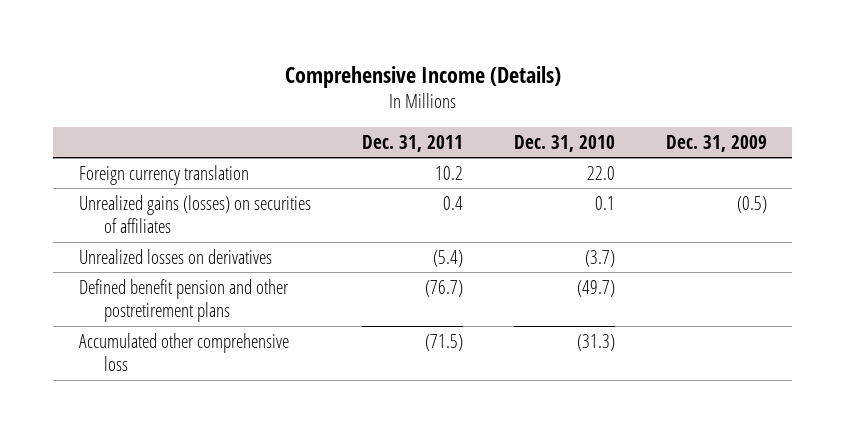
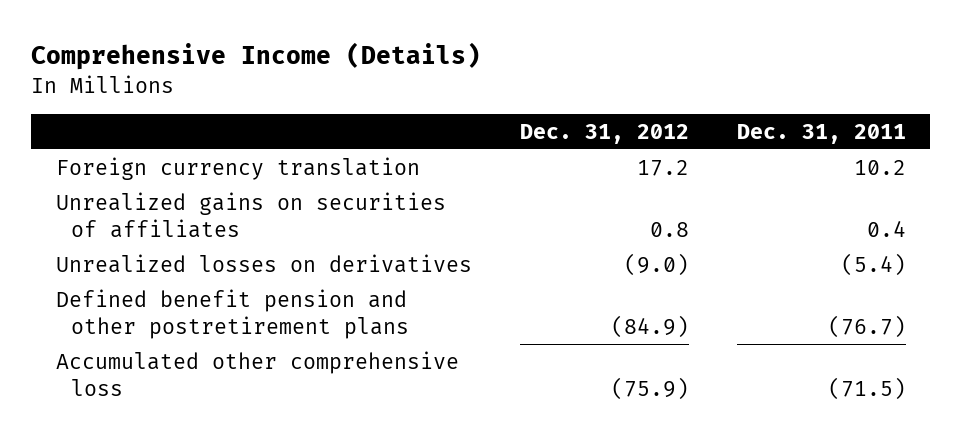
[513,135,615,153] Dec. 31, 2010 -> none
[665,135,767,153] Dec. 31, 2009 -> none
none -> [519,123,689,144] Dec. 31, 2012
[78,194,311,234] Unrealized gains (losses) on securities of affiliates -> [55,191,446,239] Unrealized gains on securities of affiliates

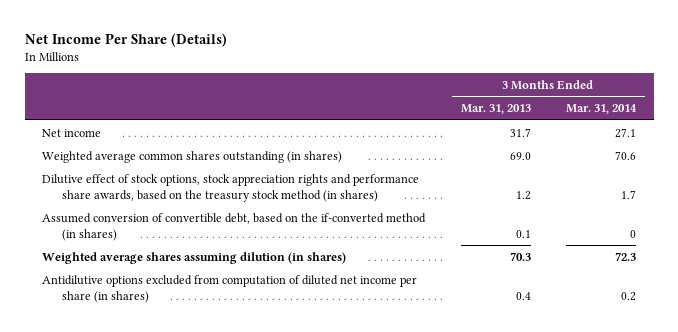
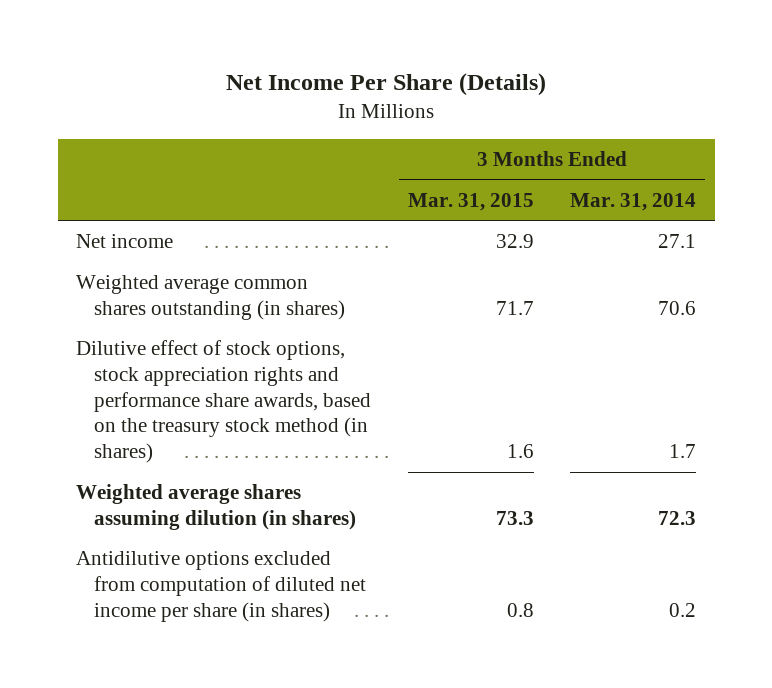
[460,103,531,114] Mar. 31, 2013 -> none
none -> [407,192,534,211] Mar. 31, 2015
[42,212,427,241] Assumed conversion of convertible debt, based on the if-converted method (in shares) -> none

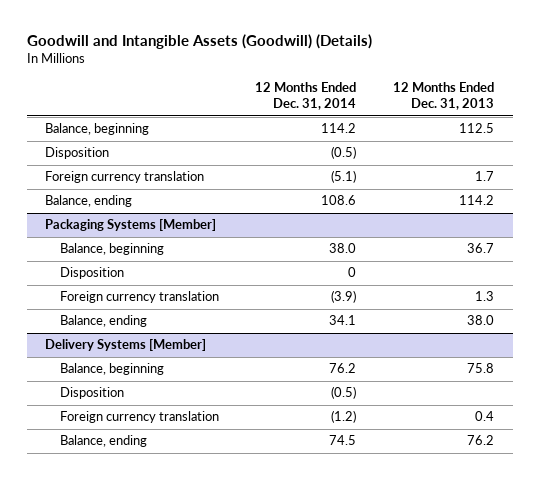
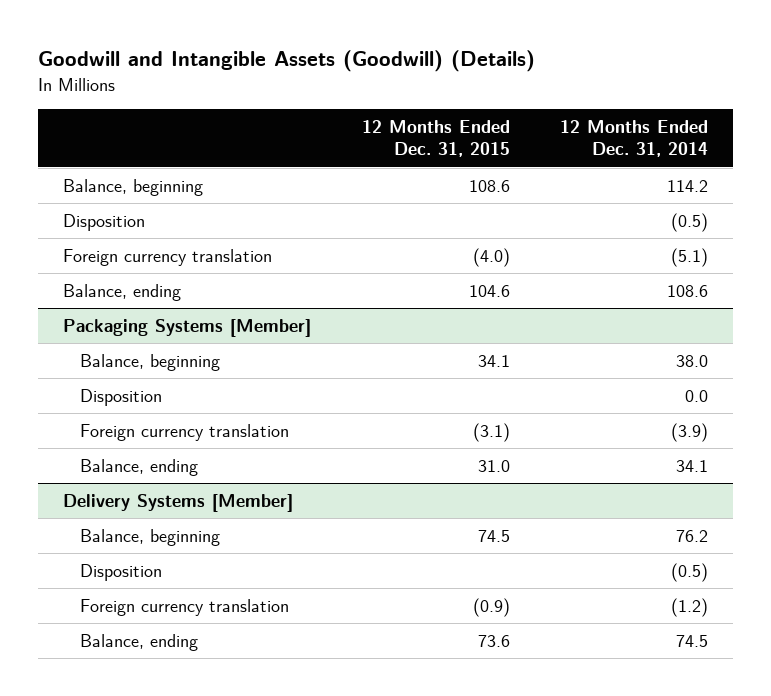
[393,82,495,111] 12 Months Ended Dec. 31, 2013 -> none
none -> [361,119,510,158] 12 Months Ended Dec. 31, 2015
[348,267,357,278] 0 -> [685,389,709,402] 0.0

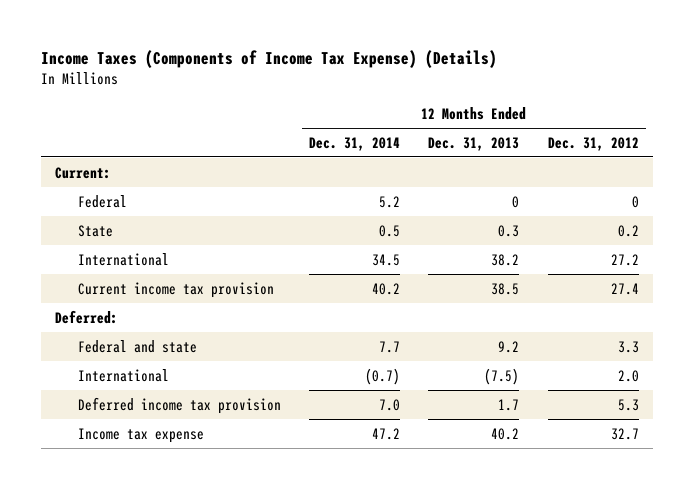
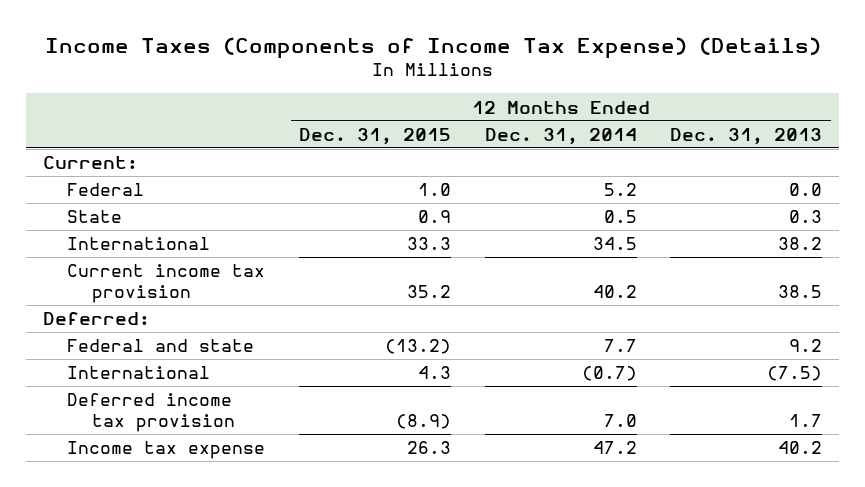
[547,136,639,151] Dec. 31, 2012 -> none
none -> [298,127,451,145] Dec. 31, 2015
[512,195,520,208] 0 -> [789,183,823,197] 0.0

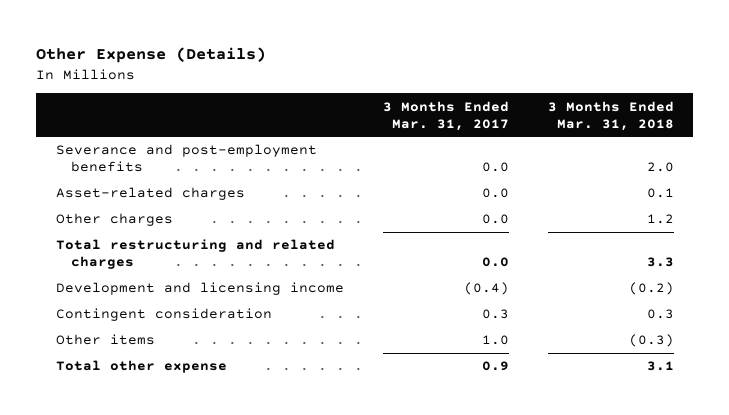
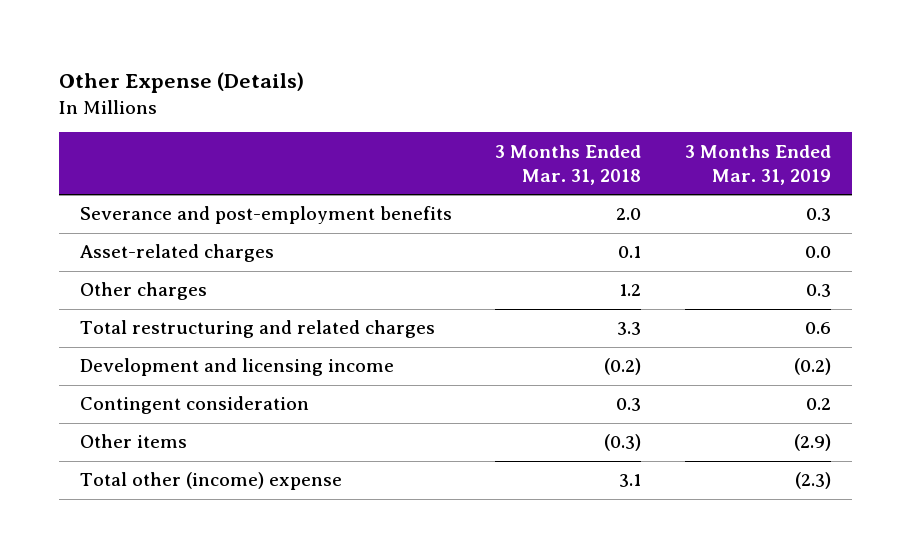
[382,100,509,131] 3 Months Ended Mar. 31, 2017 -> none
none -> [684,144,831,185] 3 Months Ended Mar. 31, 2019
[55,360,227,374] Total other expense -> [80,472,343,491] Total other (income) expense

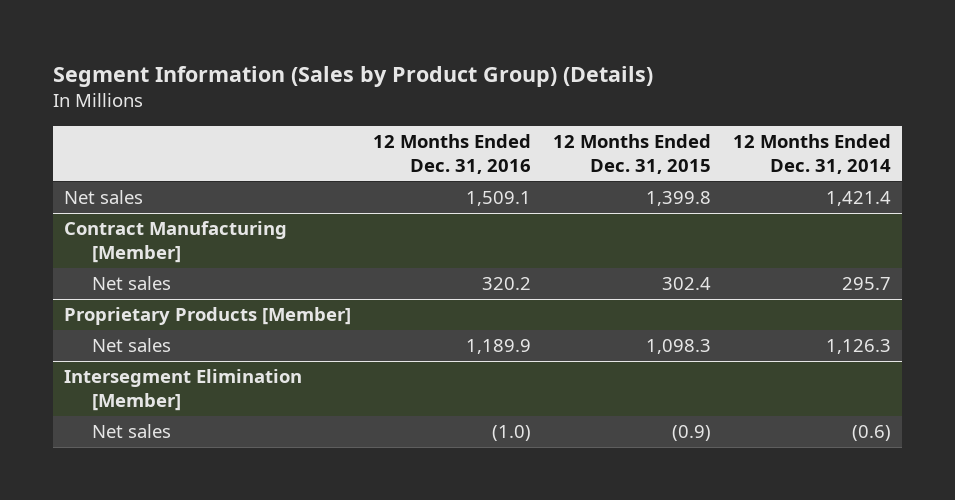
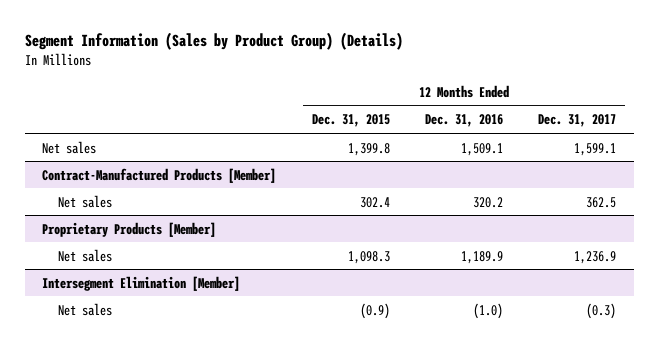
[732,134,891,175] 12 Months Ended Dec. 31, 2014 -> none
none -> [538,114,617,128] Dec. 31, 2017
[64,221,288,264] Contract Manufacturing [Member] -> [42,167,277,183] Contract-Manufactured Products [Member]

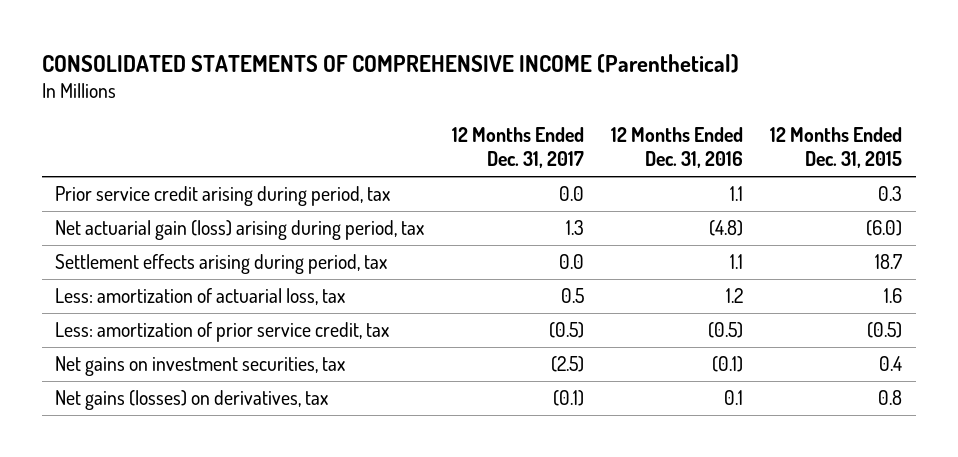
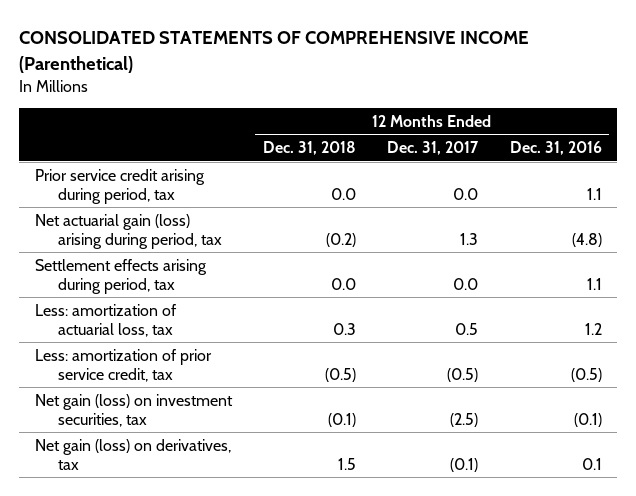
[770,126,903,169] 12 Months Ended Dec. 31, 2015 -> none
none -> [263,141,357,156] Dec. 31, 2018
[55,356,346,377] Net gains on investment securities, tax -> [34,393,233,427] Net gain (loss) on investment securities, tax
[55,390,329,411] Net gains (losses) on derivatives, tax -> [34,438,231,470] Net gain (loss) on derivatives, tax

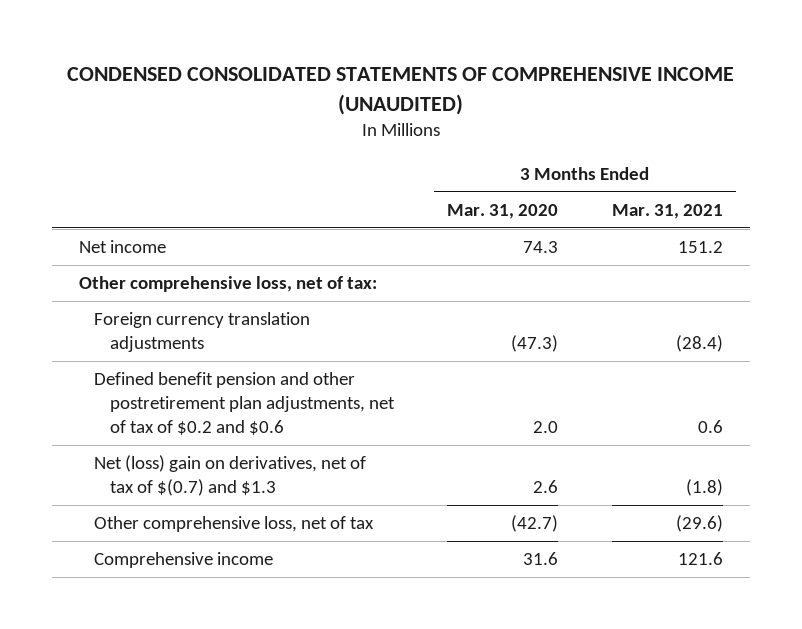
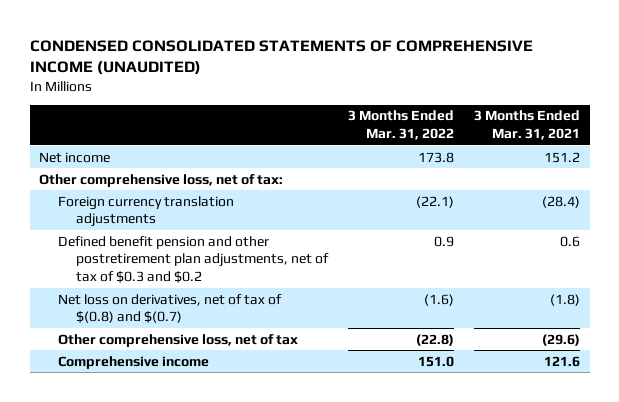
[447,203,559,219] Mar. 31, 2020 -> none
none -> [347,110,454,140] 3 Months Ended Mar. 31, 2022
[94,372,395,435] Defined benefit pension and other postretirement plan adjustments, net of tax of $0.2 and $0.6 -> [57,235,330,284] Defined benefit pension and other postretirement plan adjustments, net of tax of $0.3 and $0.2
[94,455,367,497] Net (loss) gain on derivatives, net of tax of $(0.7) and $1.3 -> [57,293,282,324] Net loss on derivatives, net of tax of $(0.8) and $(0.7)

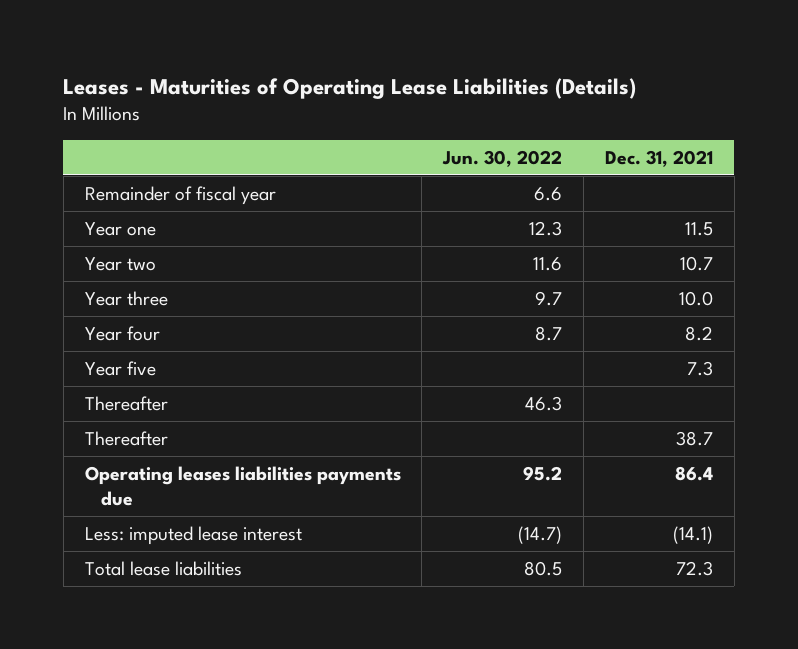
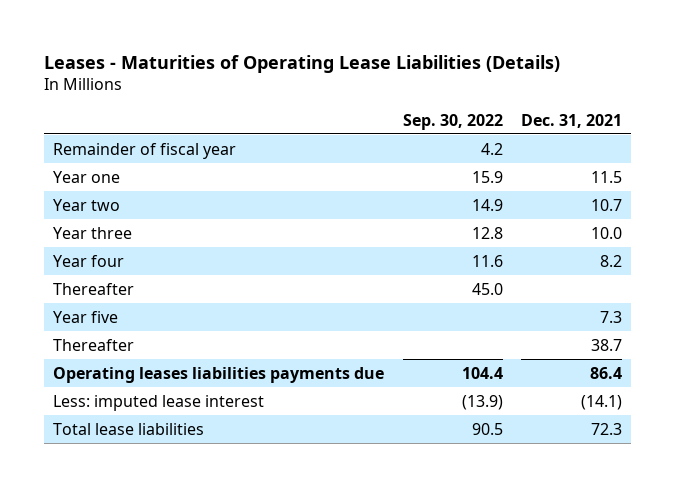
[442,150,563,168] Jun. 30, 2022 -> none
none -> [402,113,503,130] Sep. 30, 2022
[84,360,156,376] Year five -> [53,310,119,323] Year five

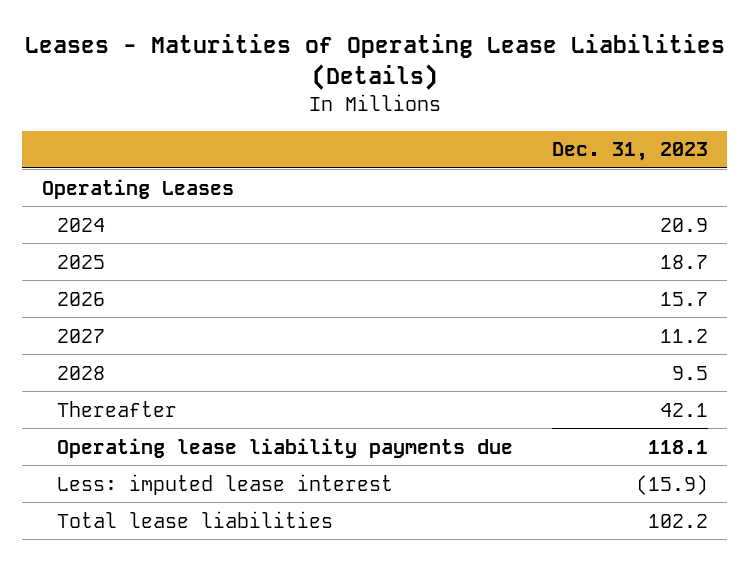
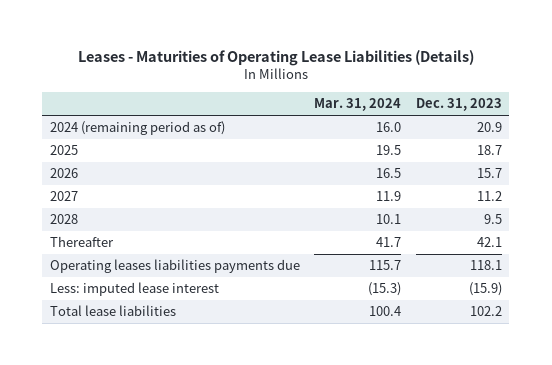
none -> [314,98,402,112] Mar. 31, 2024
[41,178,234,199] Operating Leases -> none
[57,217,106,232] 2024 -> none
none -> [49,121,225,136] 2024 (remaining period as of)
[57,437,514,458] Operating lease liability payments due -> [49,259,300,274] Operating leases liabilities payments due

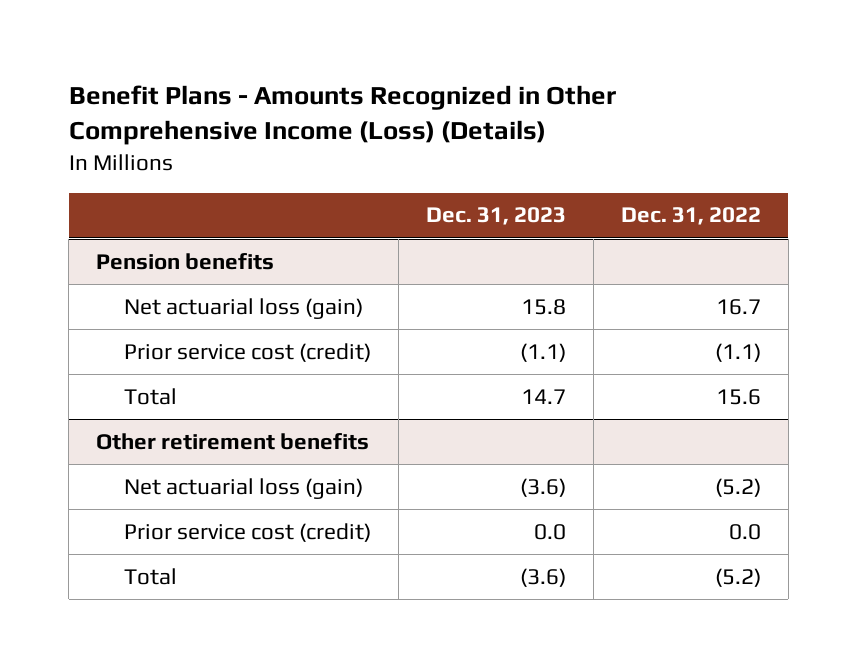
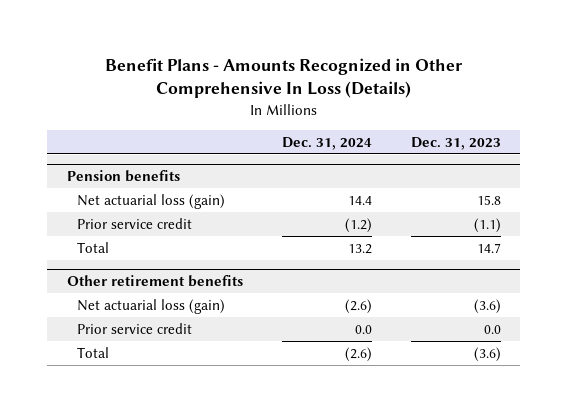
[68,84,616,146] Benefit Plans - Amounts Recognized in Other Comprehensive Income (Loss) (Details) -> [104,57,463,99] Benefit Plans - Amounts Recognized in Other Comprehensive In Loss (Details)
[620,207,761,226] Dec. 31, 2022 -> none
none -> [281,136,372,150] Dec. 31, 2024
[123,342,371,362] Prior service cost (credit) -> [77,217,193,229] Prior service credit
[123,522,371,542] Prior service cost (credit) -> [77,322,193,334] Prior service credit

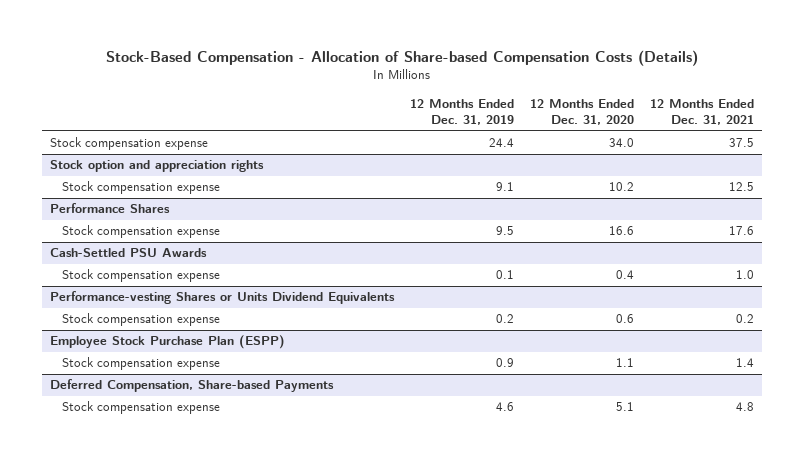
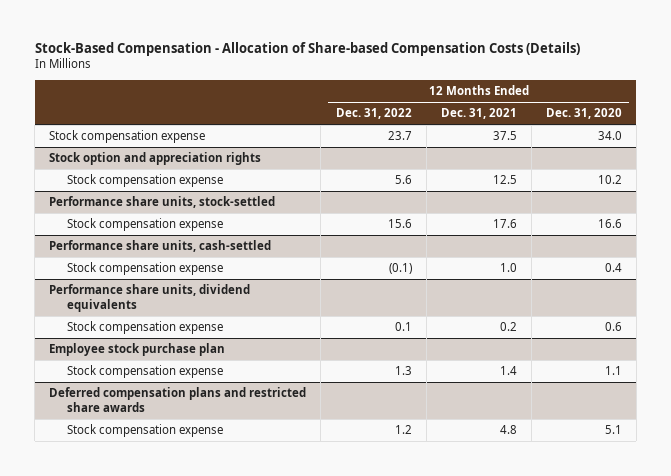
[409,98,514,126] 12 Months Ended Dec. 31, 2019 -> none
none -> [335,108,412,120] Dec. 31, 2022
[49,203,170,214] Performance Shares -> [49,196,276,209] Performance share units, stock-settled
[49,248,207,258] Cash-Settled PSU Awards -> [49,240,272,253] Performance share units, cash-settled
[49,291,395,305] Performance-vesting Shares or Units Dividend Equivalents -> [49,284,251,312] Performance share units, dividend equivalents
[49,335,285,350] Employee Stock Purchase Plan (ESPP) -> [49,343,226,357] Employee stock purchase plan
[49,379,334,393] Deferred Compensation, Share-based Payments -> [49,387,307,412] Deferred compensation plans and restricted share awards

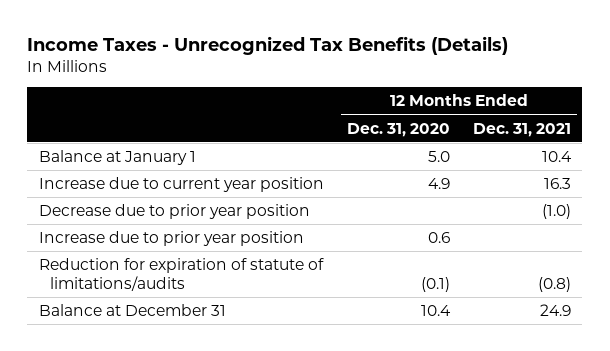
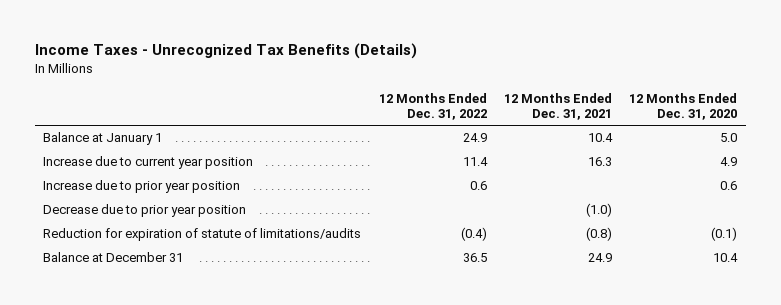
none -> [378,92,487,121] 12 Months Ended Dec. 31, 2022
[38,203,310,219] Decrease due to prior year position -> [43,204,247,218] Decrease due to prior year position

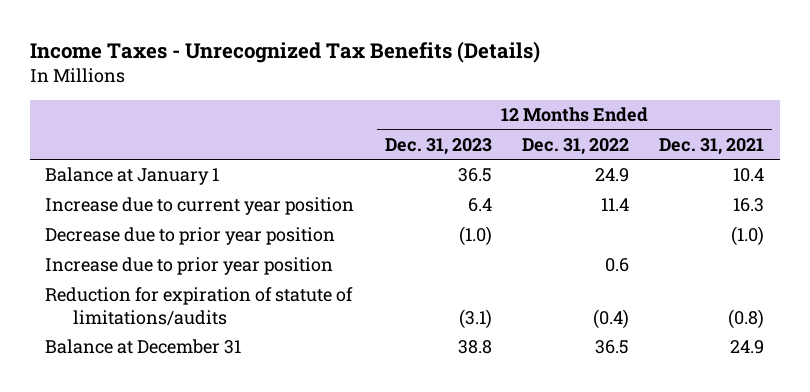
[629,92,738,121] 12 Months Ended Dec. 31, 2020 -> none
none -> [384,137,492,155] Dec. 31, 2023
[43,180,241,194] Increase due to prior year position -> [45,257,334,276] Increase due to prior year position

